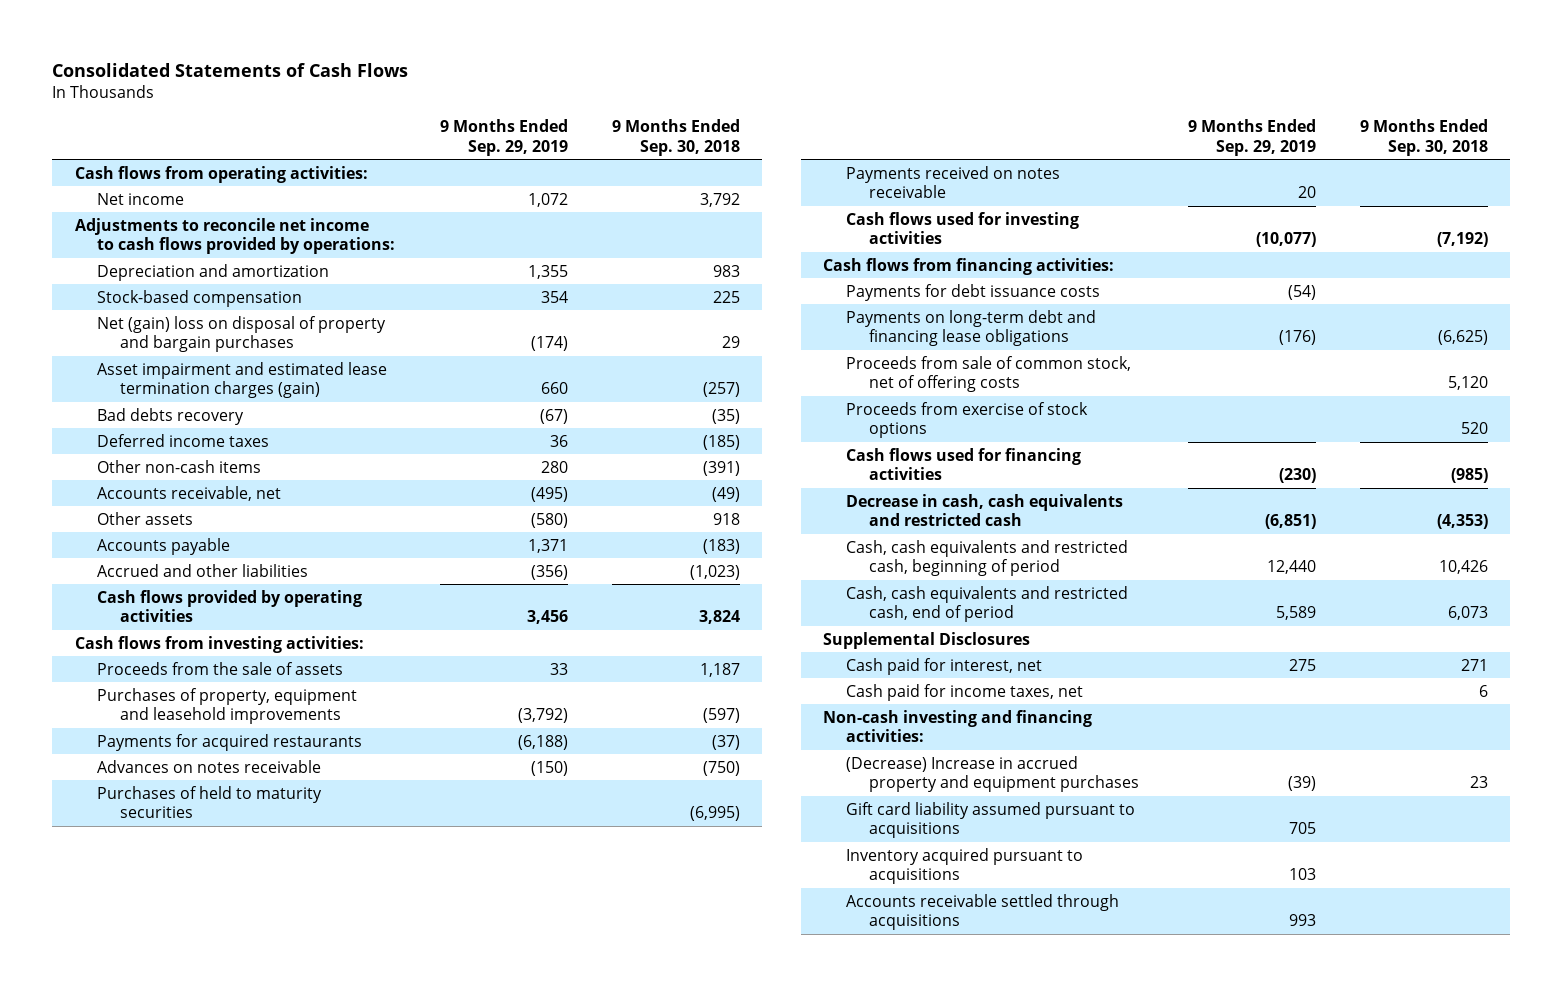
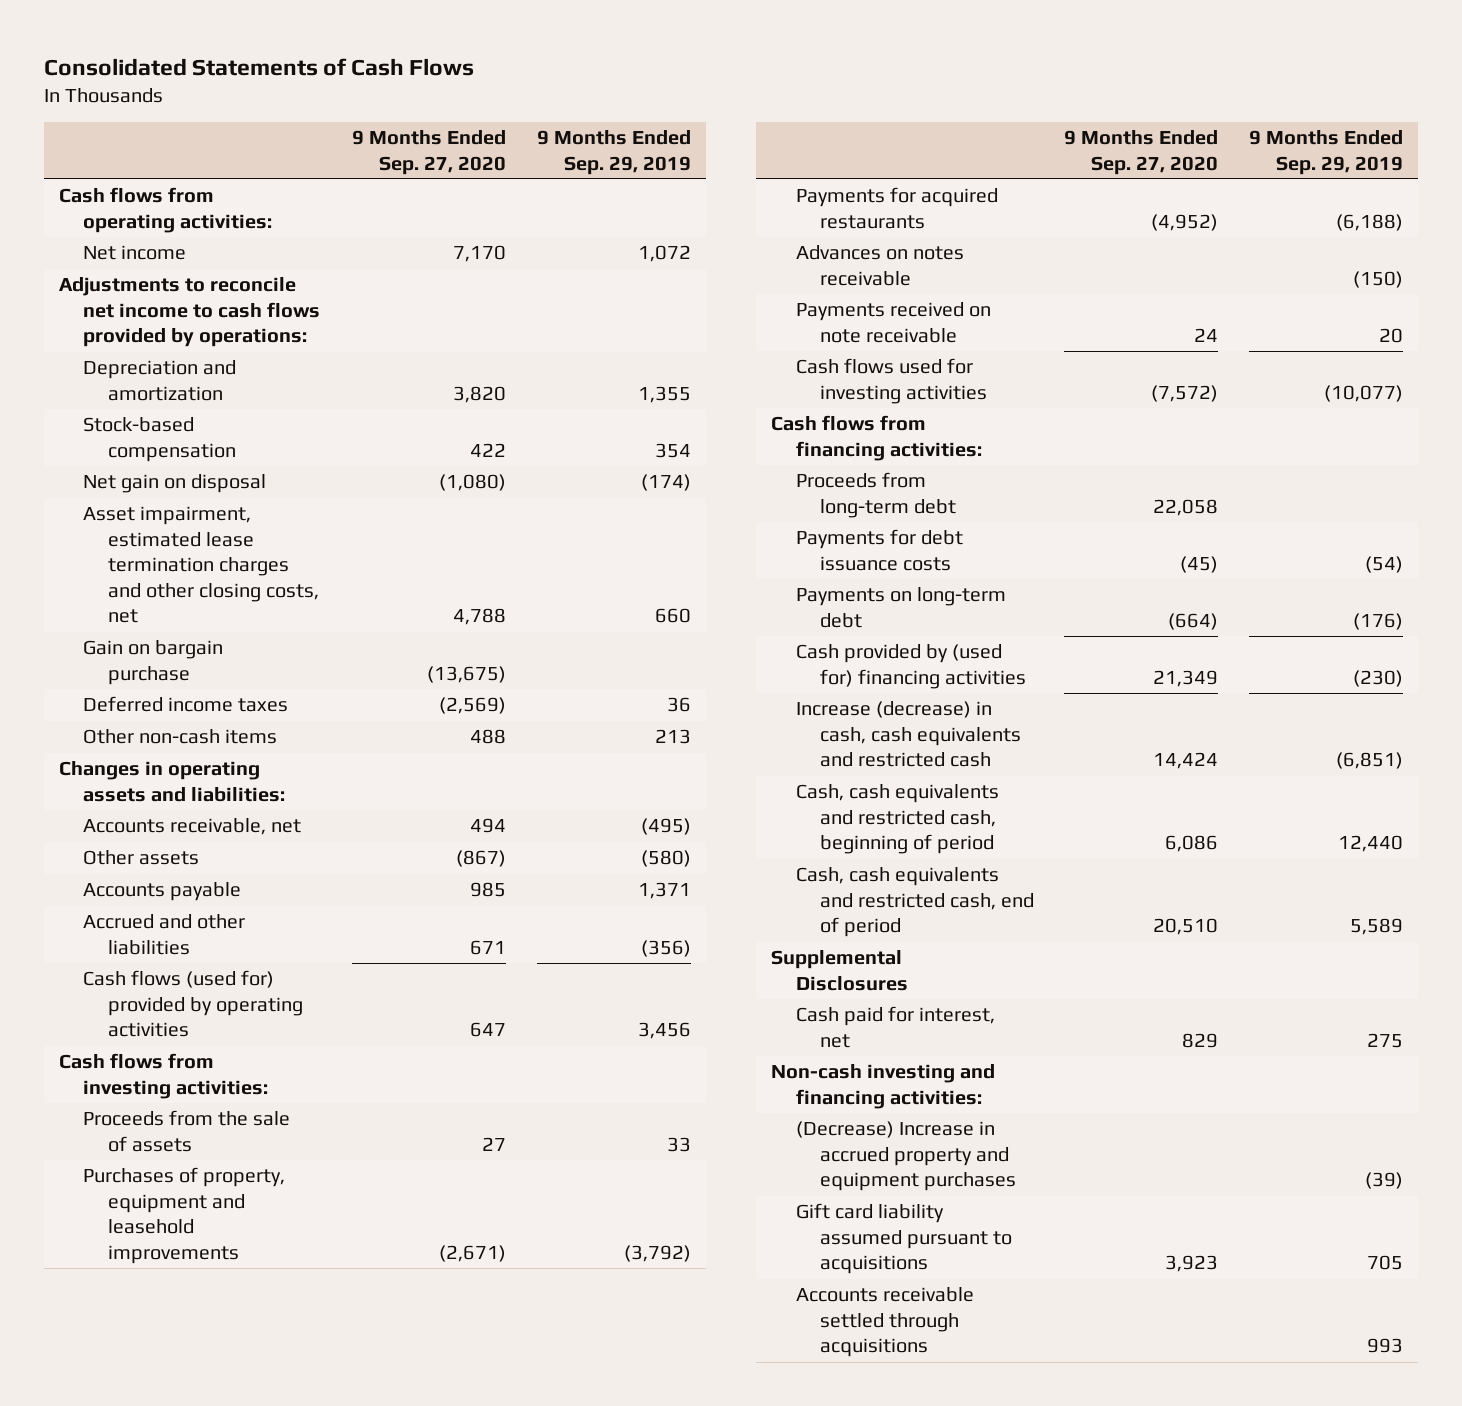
[611,118,740,156] 9 Months Ended Sep. 30, 2018 -> none
none -> [352,130,507,175] 9 Months Ended Sep. 27, 2020
[97,407,245,425] Bad debts recovery -> none
[97,315,387,353] Net (gain) loss on disposal of property and bargain purchases -> [83,474,267,494] Net gain on disposal
[97,361,388,399] Asset impairment and estimated lease termination charges (gain) -> [83,506,320,624] Asset impairment, estimated lease termination charges and other closing costs, net
none -> [83,640,224,685] Gain on bargain purchase
[540,460,568,473] 280 -> [654,729,691,745] 213
none -> [58,761,286,802] Changes in operating assets and liabilities:
[97,589,363,623] Cash flows provided by operating activities -> [83,970,304,1038] Cash flows (used for) provided by operating activities
[97,785,323,819] Purchases of held to maturity securities -> none
[845,165,1060,199] Payments received on notes receivable -> [795,302,991,343] Payments received on note receivable
none -> [795,472,957,518] Proceeds from long-term debt
[845,355,1131,393] Proceeds from sale of common stock, net of offering costs -> none
[845,401,1088,439] Proceeds from exercise of stock options -> none
[845,309,1096,347] Payments on long-term debt and financing lease obligations -> [795,587,1006,628] Payments on long-term debt
[845,447,1081,481] Cash flows used for financing activities -> [795,644,1027,689] Cash provided by (used for) financing activities
[845,493,1123,527] Decrease in cash, cash equivalents and restricted cash -> [795,701,1022,768] Increase (decrease) in cash, cash equivalents and restricted cash
[845,683,1083,701] Cash paid for income taxes, net -> none
[845,847,1083,885] Inventory acquired pursuant to acquisitions -> none

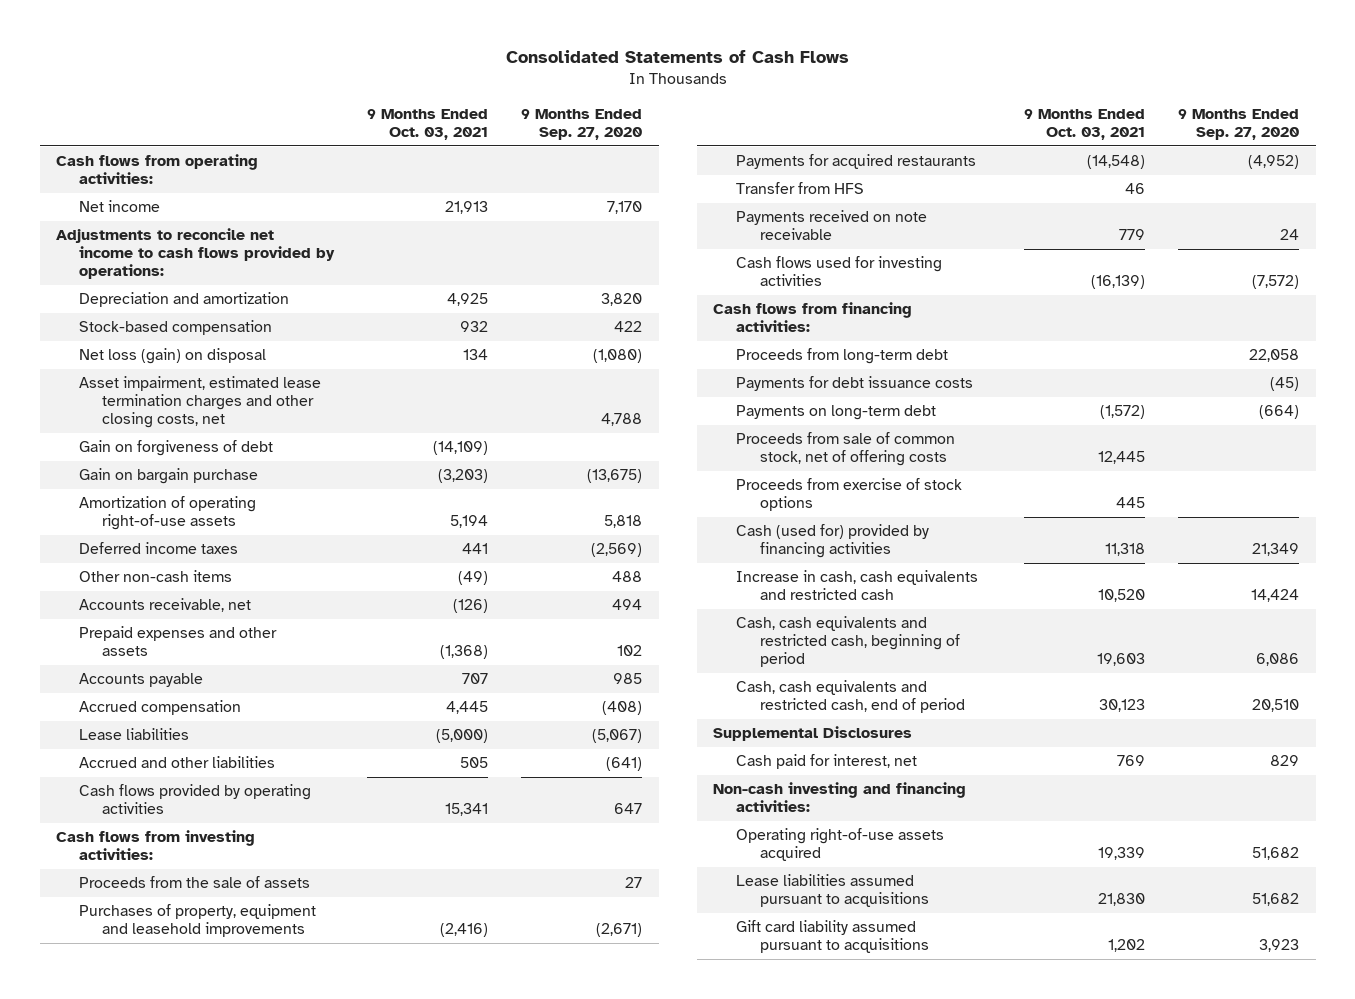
[536,130,691,175] 9 Months Ended Sep. 29, 2019 -> none
none -> [367,108,489,140] 9 Months Ended Oct. 03, 2021
[83,474,267,494] Net gain on disposal -> [79,348,267,365] Net loss (gain) on disposal
none -> [79,440,274,457] Gain on forgiveness of debt
none -> [79,496,257,531] Amortization of operating right-of-use assets
[58,761,286,802] Changes in operating assets and liabilities: -> none
[83,850,200,866] Other assets -> none
none -> [79,626,278,657] Prepaid expenses and other assets
none -> [79,700,242,716] Accrued compensation
none -> [79,728,190,741] Lease liabilities
[470,939,507,955] 671 -> [606,757,643,772] (641)
[83,970,304,1038] Cash flows (used for) provided by operating activities -> [79,784,312,815] Cash flows provided by operating activities
[795,245,964,286] Advances on notes receivable -> none
none -> [736,182,865,195] Transfer from HFS
none -> [736,432,956,467] Proceeds from sale of common stock, net of offering costs
none -> [736,478,963,512] Proceeds from exercise of stock options
[795,644,1027,689] Cash provided by (used for) financing activities -> [736,524,930,559] Cash (used for) provided by financing activities
[795,701,1022,768] Increase (decrease) in cash, cash equivalents and restricted cash -> [736,570,979,601] Increase in cash, cash equivalents and restricted cash
[795,1121,1017,1192] (Decrease) Increase in accrued property and equipment purchases -> none
none -> [736,828,945,862] Operating right-of-use assets acquired
none -> [736,874,929,908] Lease liabilities assumed pursuant to acquisitions
[795,1287,974,1358] Accounts receivable settled through acquisitions -> none

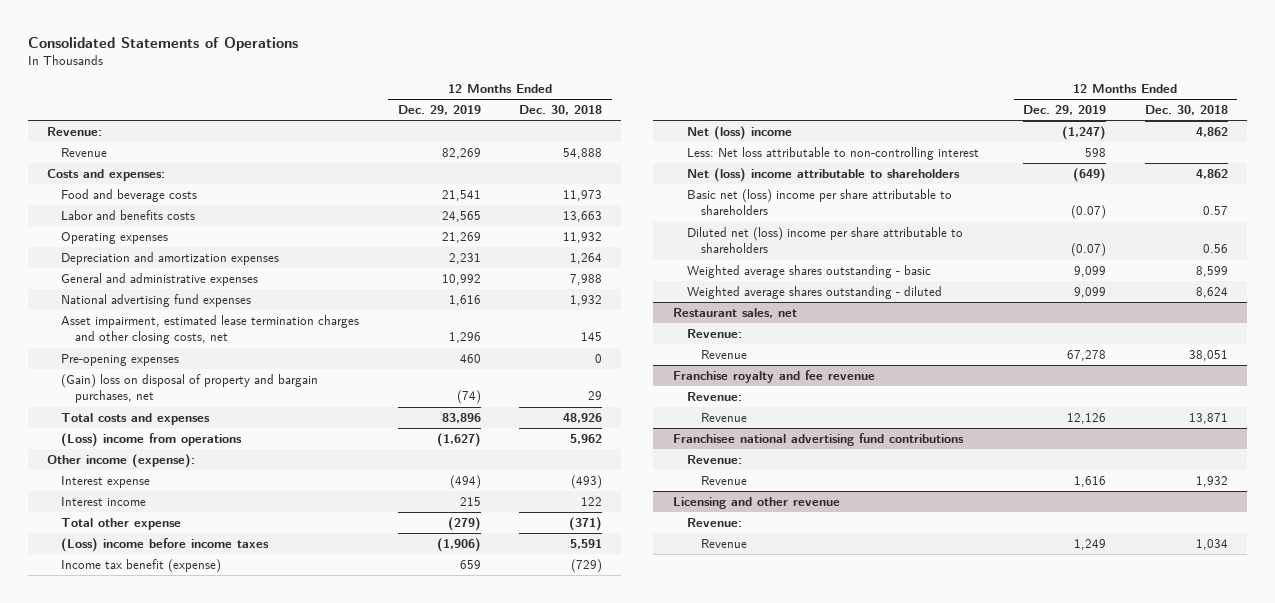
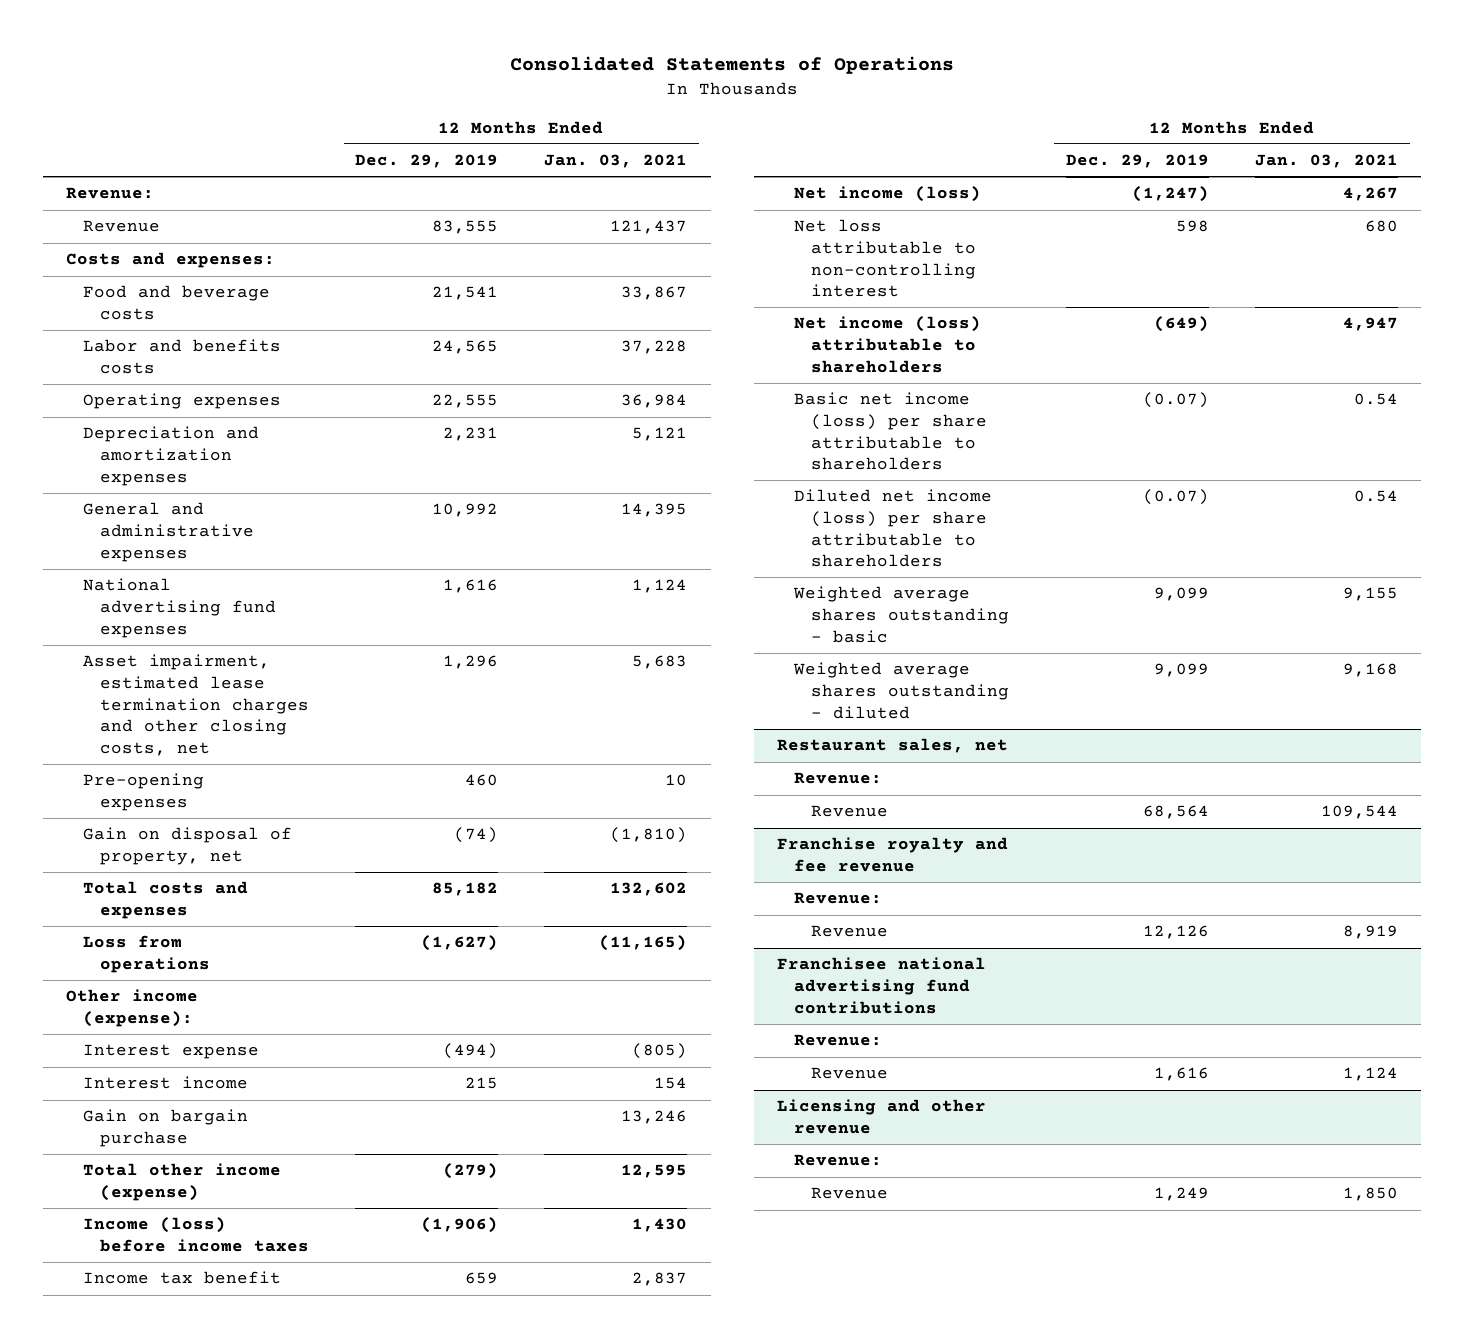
[519,105,603,116] Dec. 30, 2018 -> none
none -> [544,154,688,169] Jan. 03, 2021
[441,148,481,160] 82,269 -> [432,220,499,235] 83,555
[441,232,481,244] 21,269 -> [432,394,499,409] 22,555
[61,374,319,404] (Gain) loss on disposal of property and bargain purchases, net -> [83,827,293,865] Gain on disposal of property, net
[441,413,481,424] 83,896 -> [432,882,499,897] 85,182
[61,433,243,448] (Loss) income from operations -> [83,935,211,973] Loss from operations
none -> [83,1109,249,1147] Gain on bargain purchase
[61,518,182,531] Total other expense -> [83,1163,282,1201] Total other income (expense)
[61,538,270,553] (Loss) income before income taxes -> [83,1217,310,1252] Income (loss) before income taxes
[61,559,222,574] Income tax benefit (expense) -> [83,1271,282,1285] Income tax benefit
[686,126,792,141] Net (loss) income -> [793,186,981,203] Net income (loss)
[686,147,979,161] Less: Net loss attributable to non-controlling interest -> [793,219,976,298] Net loss attributable to non-controlling interest
[686,168,960,183] Net (loss) income attributable to shareholders -> [793,316,981,373] Net income (loss) attributable to shareholders
[686,189,952,216] Basic net (loss) income per share attributable to shareholders -> [793,392,987,471] Basic net income (loss) per share attributable to shareholders
[686,227,963,254] Diluted net (loss) income per share attributable to shareholders -> [793,489,992,568] Diluted net income (loss) per share attributable to shareholders
[1067,350,1107,362] 67,278 -> [1143,805,1210,820] 68,564

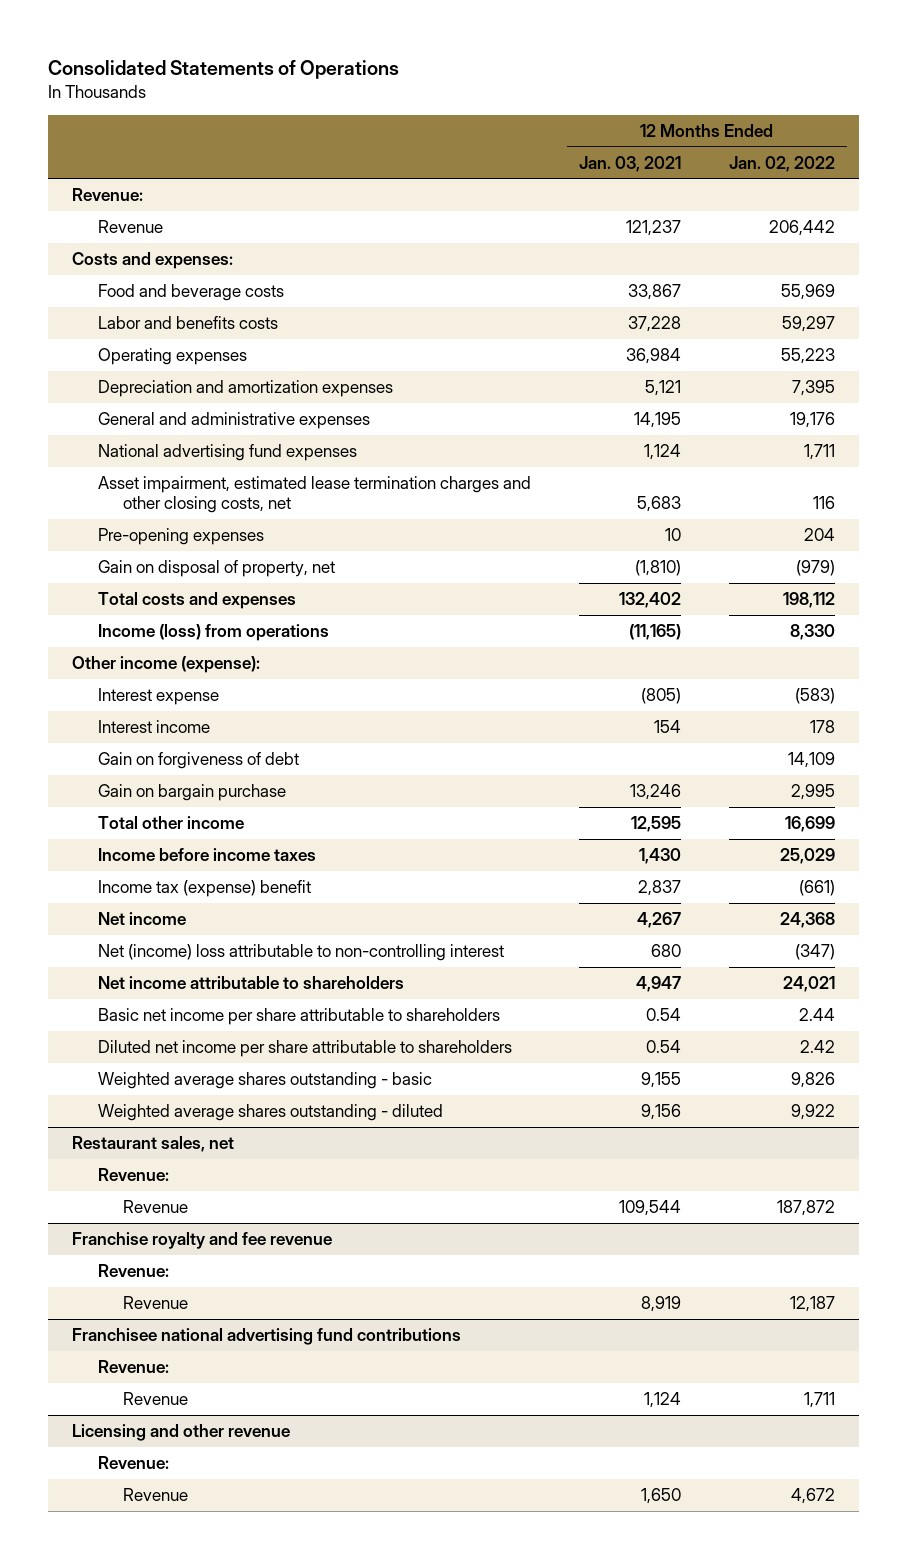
[355,154,499,169] Dec. 29, 2019 -> none
none -> [728,155,835,172] Jan. 02, 2022
[610,220,688,235] 121,437 -> [625,220,681,237] 121,237
[621,503,688,518] 14,395 -> [633,412,681,429] 14,195
[610,882,688,897] 132,602 -> [618,592,681,609] 132,402
[83,935,211,973] Loss from operations -> [97,624,329,642] Income (loss) from operations
none -> [97,752,299,770] Gain on forgiveness of debt
[83,1163,282,1201] Total other income (expense) -> [97,816,244,830] Total other income
[83,1217,310,1252] Income (loss) before income taxes -> [97,848,316,862] Income before income taxes
[83,1271,282,1285] Income tax benefit -> [97,880,311,898] Income tax (expense) benefit
[793,186,981,203] Net income (loss) -> [97,912,186,926] Net income
[793,219,976,298] Net loss attributable to non-controlling interest -> [97,944,504,962] Net (income) loss attributable to non-controlling interest
[793,316,981,373] Net income (loss) attributable to shareholders -> [97,976,404,990] Net income attributable to shareholders
[793,392,987,471] Basic net income (loss) per share attributable to shareholders -> [97,1008,500,1026] Basic net income per share attributable to shareholders
[793,489,992,568] Diluted net income (loss) per share attributable to shareholders -> [97,1040,512,1058] Diluted net income per share attributable to shareholders
[1343,663,1399,678] 9,168 -> [640,1104,681,1121] 9,156
[1343,1187,1399,1202] 1,850 -> [640,1488,681,1505] 1,650

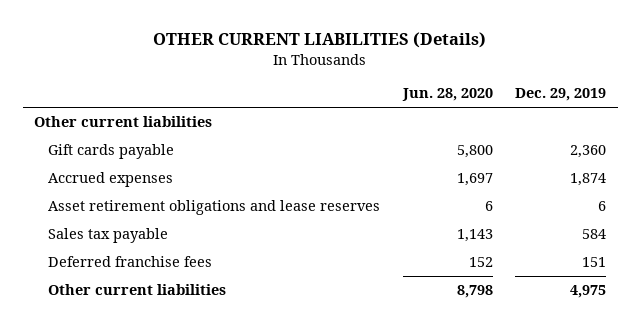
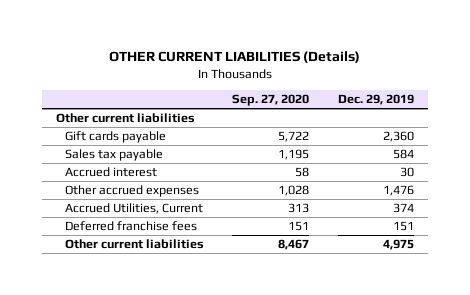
[401,88,493,102] Jun. 28, 2020 -> none
none -> [232,94,310,107] Sep. 27, 2020
[48,172,174,188] Accrued expenses -> none
[48,200,381,216] Asset retirement obligations and lease reserves -> none
none -> [65,167,158,178] Accrued interest
none -> [65,185,200,198] Other accrued expenses
none -> [65,203,204,215] Accrued Utilities, Current

